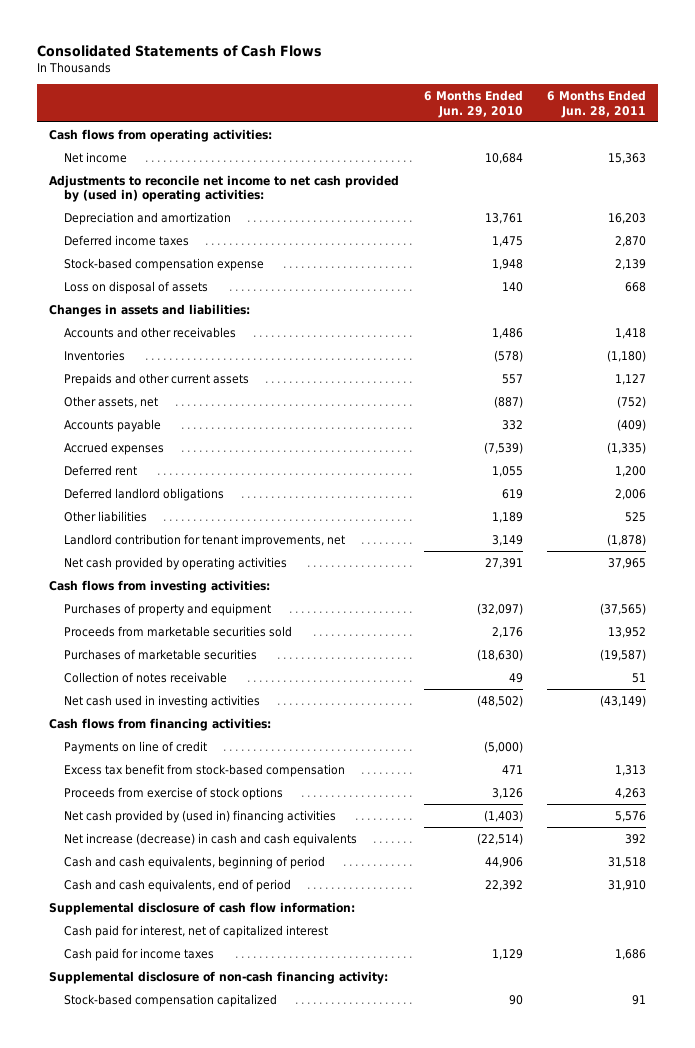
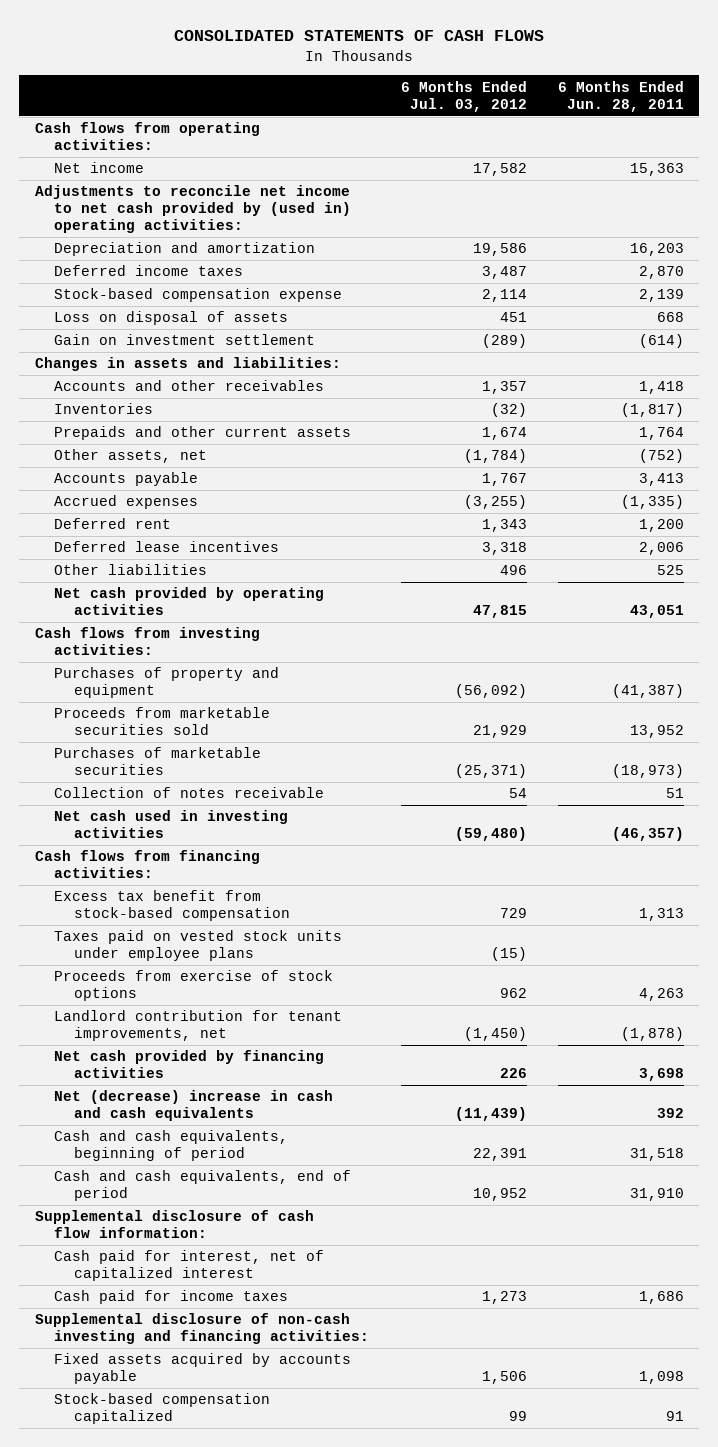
[37,45,323,58] Consolidated Statements of Cash Flows -> [174,30,545,42] CONSOLIDATED STATEMENTS OF CASH FLOWS
[423,90,523,118] 6 Months Ended Jun. 29, 2010 -> none
none -> [400,80,527,112] 6 Months Ended Jul. 03, 2012
none -> [54,334,316,346] Gain on investment settlement
[606,349,646,362] (1,180) -> [620,403,684,418] (1,817)
[614,373,646,385] 1,127 -> [638,427,684,441] 1,764
[616,418,646,431] (409) -> [638,473,684,487] 3,413
[63,487,224,501] Deferred landlord obligations -> none
none -> [54,541,280,553] Deferred lease incentives
[607,557,646,569] 37,965 -> [629,605,684,619] 43,051
[599,602,646,615] (37,565) -> [611,684,684,699] (41,387)
[599,648,646,661] (19,587) -> [611,764,684,779] (18,973)
[599,694,646,707] (43,149) -> [611,827,684,842] (46,357)
[63,740,207,754] Payments on line of credit -> none
none -> [54,930,343,962] Taxes paid on vested stock units under employee plans
[63,533,345,547] Landlord contribution for tenant improvements, net -> [54,1010,343,1042] Landlord contribution for tenant improvements, net
[63,809,336,823] Net cash provided by (used in) financing activities -> [54,1050,325,1079] Net cash provided by financing activities
[614,810,646,822] 5,576 -> [638,1068,684,1082] 3,698
[63,832,357,846] Net increase (decrease) in cash and cash equivalents -> [54,1090,334,1122] Net (decrease) increase in cash and cash equivalents
[49,970,389,984] Supplemental disclosure of non-cash financing activity: -> [34,1313,370,1345] Supplemental disclosure of non-cash investing and financing activities:
none -> [54,1353,352,1385] Fixed assets acquired by accounts payable

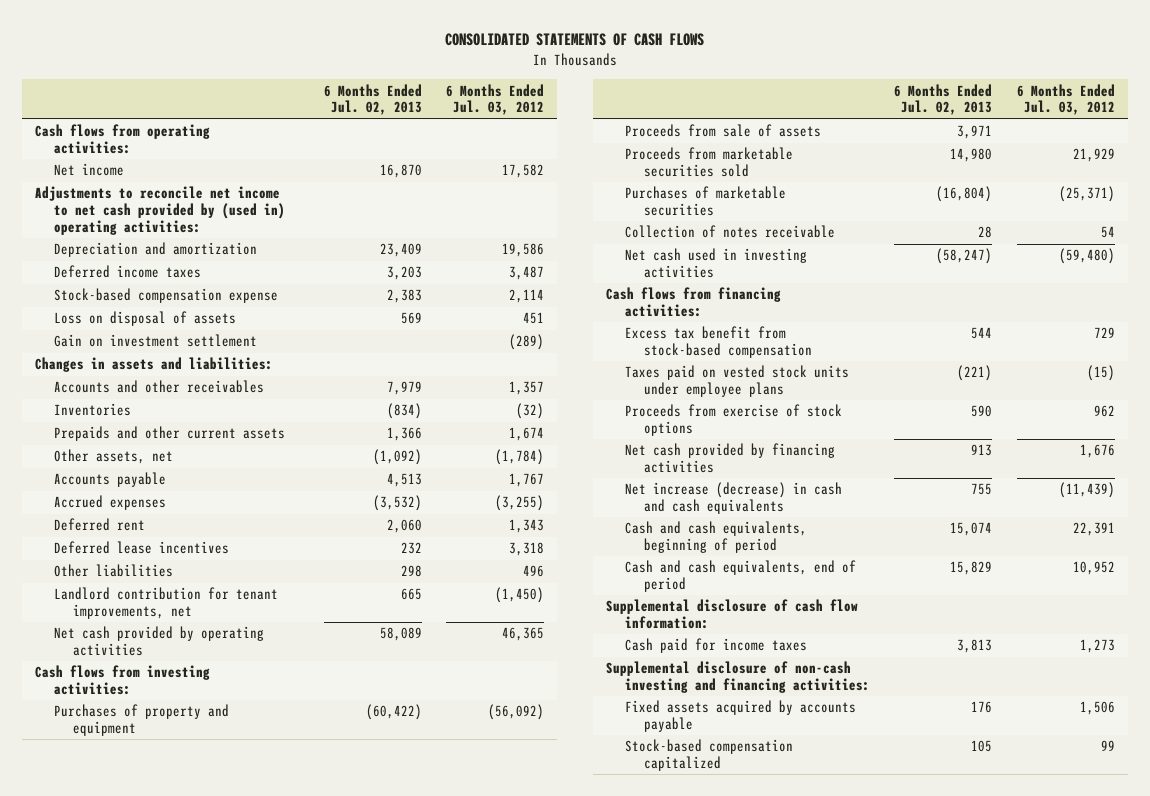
[557,80,684,112] 6 Months Ended Jun. 28, 2011 -> none
none -> [323,83,422,116] 6 Months Ended Jul. 02, 2013
[54,1010,343,1042] Landlord contribution for tenant improvements, net -> [53,587,278,620] Landlord contribution for tenant improvements, net
[472,605,527,619] 47,815 -> [502,627,545,642] 46,365
none -> [624,124,821,138] Proceeds from sale of assets
[499,1068,527,1079] 226 -> [1080,444,1116,459] 1,676
[54,1090,334,1122] Net (decrease) increase in cash and cash equivalents -> [624,482,842,515] Net increase (decrease) in cash and cash equivalents
[54,1250,325,1282] Cash paid for interest, net of capitalized interest -> none

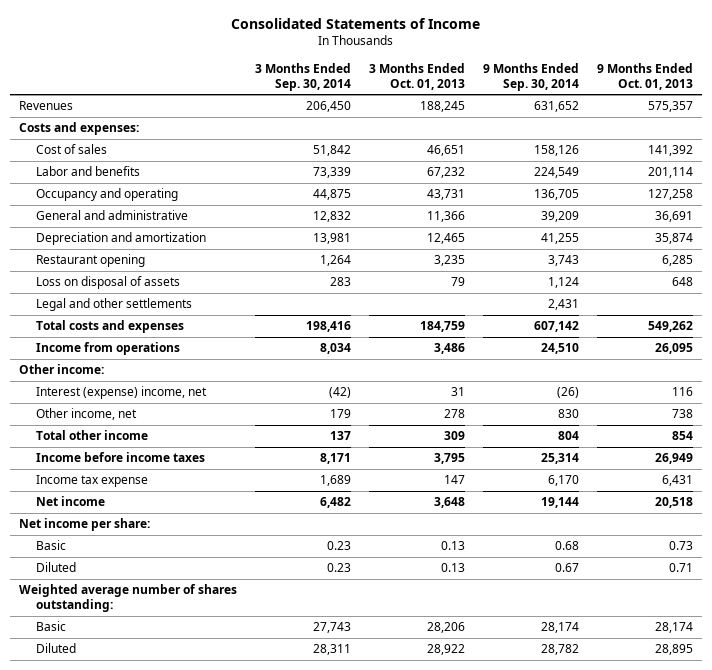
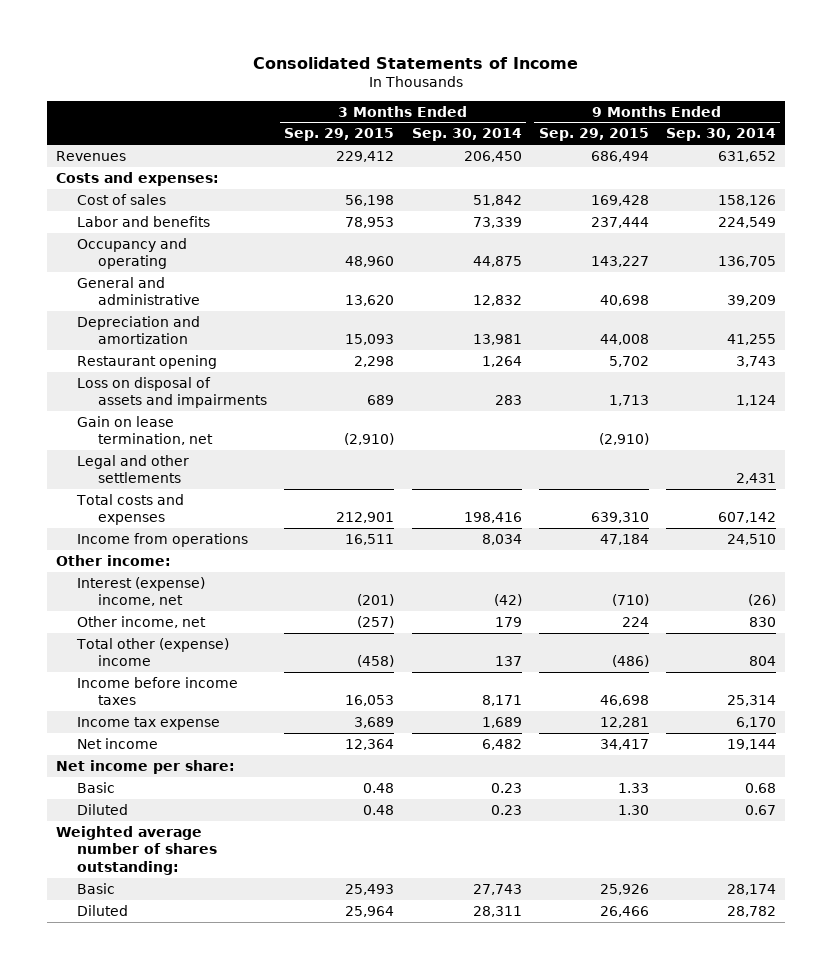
[369,62,466,90] 3 Months Ended Oct. 01, 2013 -> none
[597,62,694,90] 9 Months Ended Oct. 01, 2013 -> none
none -> [284,128,395,142] Sep. 29, 2015
none -> [538,128,649,142] Sep. 29, 2015
[35,276,180,290] Loss on disposal of assets -> [76,376,268,409] Loss on disposal of assets and impairments
none -> [76,415,214,446] Gain on lease termination, net
[35,430,148,441] Total other income -> [75,637,229,667] Total other (expense) income

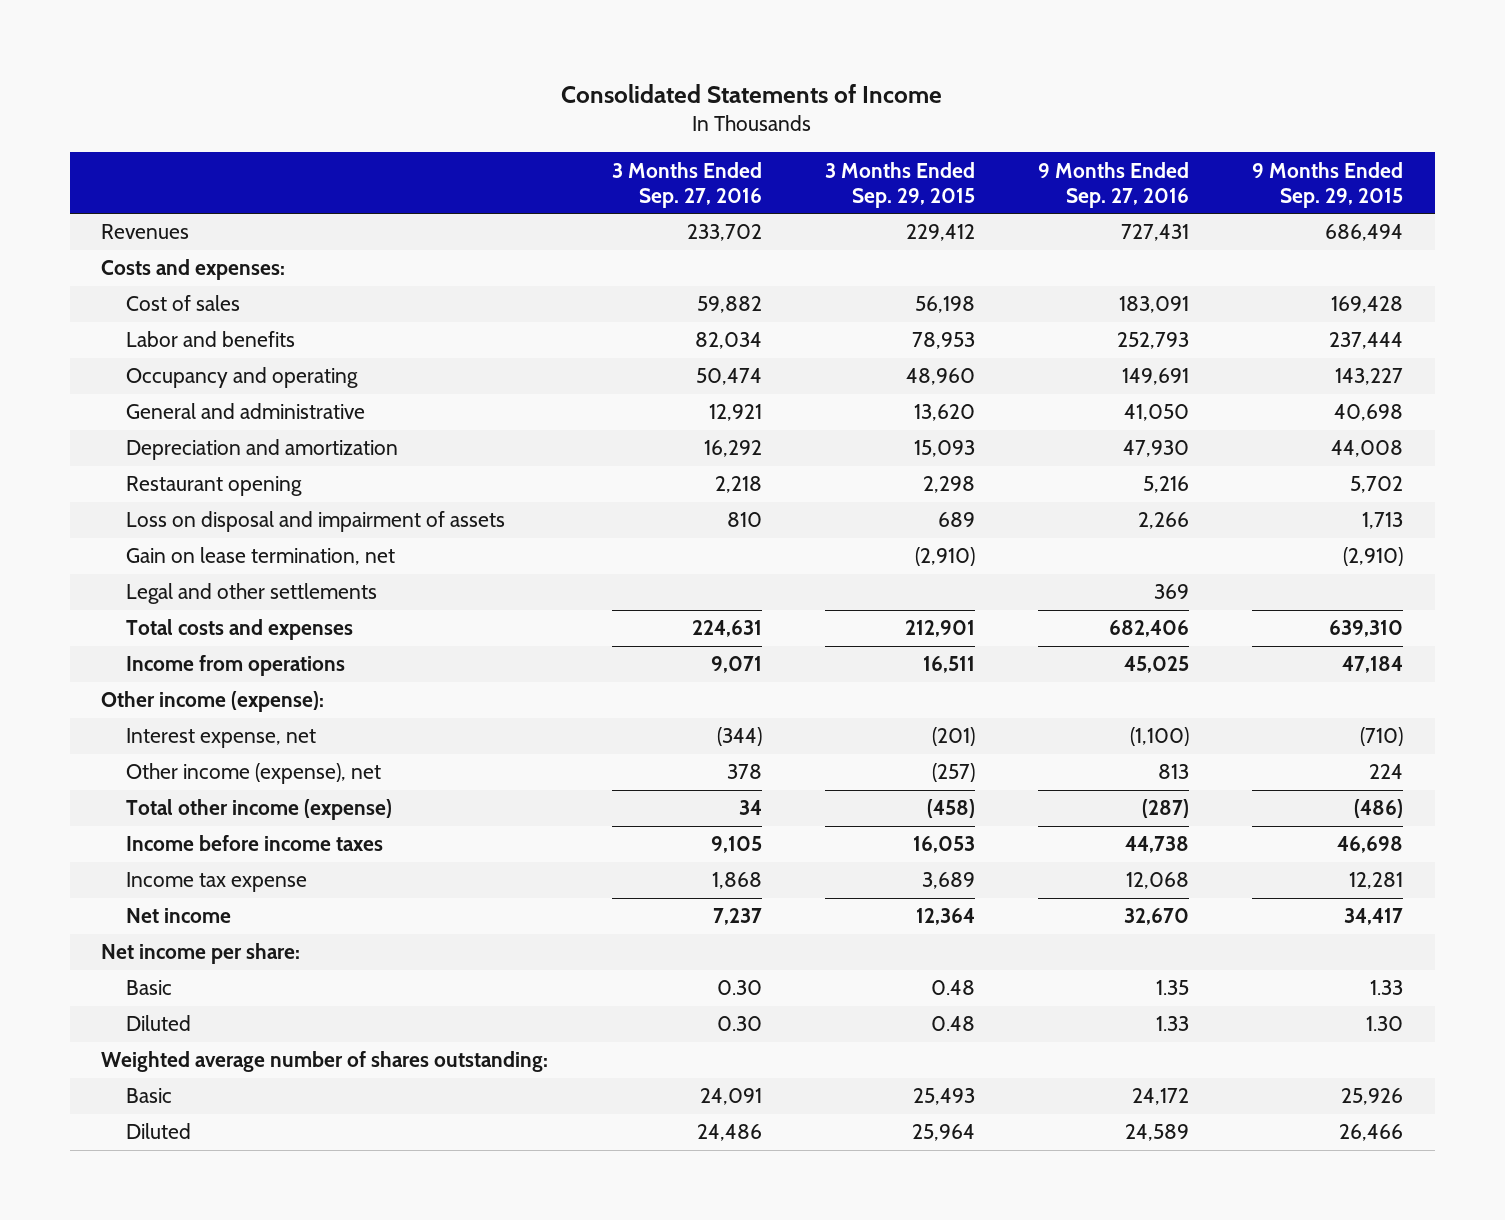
[411,128,522,142] Sep. 30, 2014 -> none
[665,128,776,142] Sep. 30, 2014 -> none
none -> [611,161,762,209] 3 Months Ended Sep. 27, 2016
none -> [1038,161,1190,209] 9 Months Ended Sep. 27, 2016
[76,376,268,409] Loss on disposal of assets and impairments -> [125,511,505,533] Loss on disposal and impairment of assets
[55,554,171,566] Other income: -> [101,691,325,713] Other income (expense):
[76,576,205,607] Interest (expense) income, net -> [125,728,316,749] Interest expense, net
[76,615,206,628] Other income, net -> [125,763,381,785] Other income (expense), net
[75,637,229,667] Total other (expense) income -> [125,799,392,821] Total other income (expense)

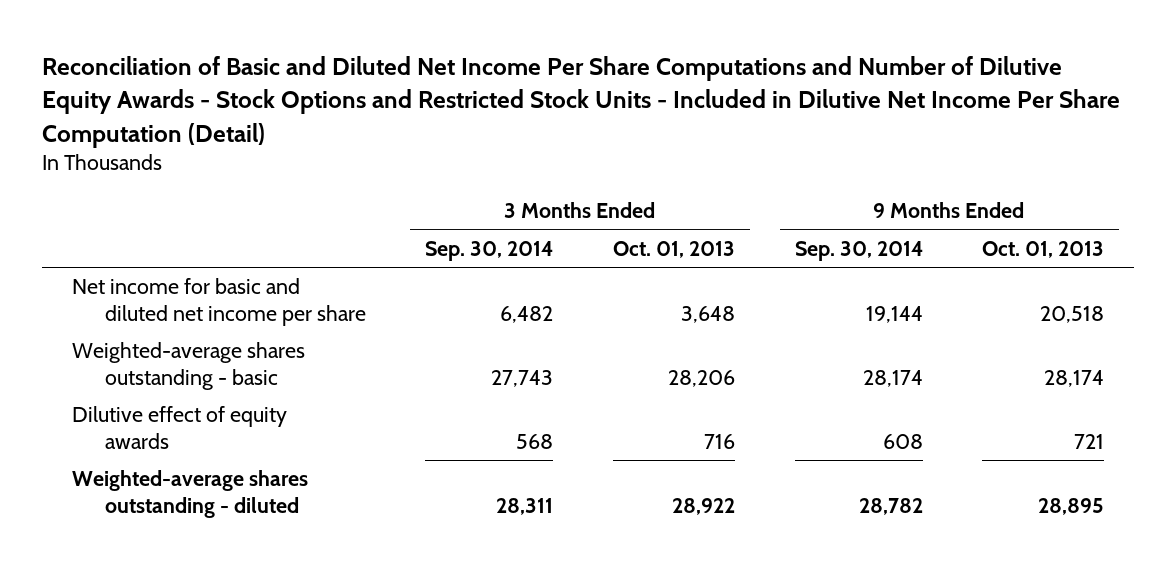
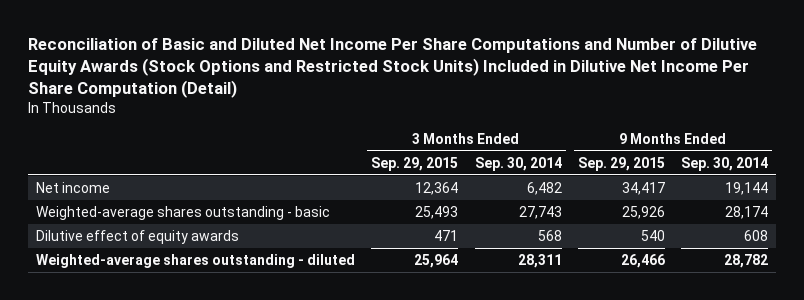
[42,56,1121,148] Reconciliation of Basic and Diluted Net Income Per Share Computations and Number of Dilutive Equity Awards - Stock Options and Restricted Stock Units - Included in Dilutive Net Income Per Share Computation (Detail) -> [27,37,757,98] Reconciliation of Basic and Diluted Net Income Per Share Computations and Number of Dilutive Equity Awards (Stock Options and Restricted Stock Units) Included in Dilutive Net Income Per Share Computation (Detail)
[612,240,735,258] Oct. 01, 2013 -> none
[982,240,1105,258] Oct. 01, 2013 -> none
none -> [371,156,459,171] Sep. 29, 2015
none -> [577,156,665,171] Sep. 29, 2015
[71,278,366,326] Net income for basic and diluted net income per share -> [35,181,110,193] Net income

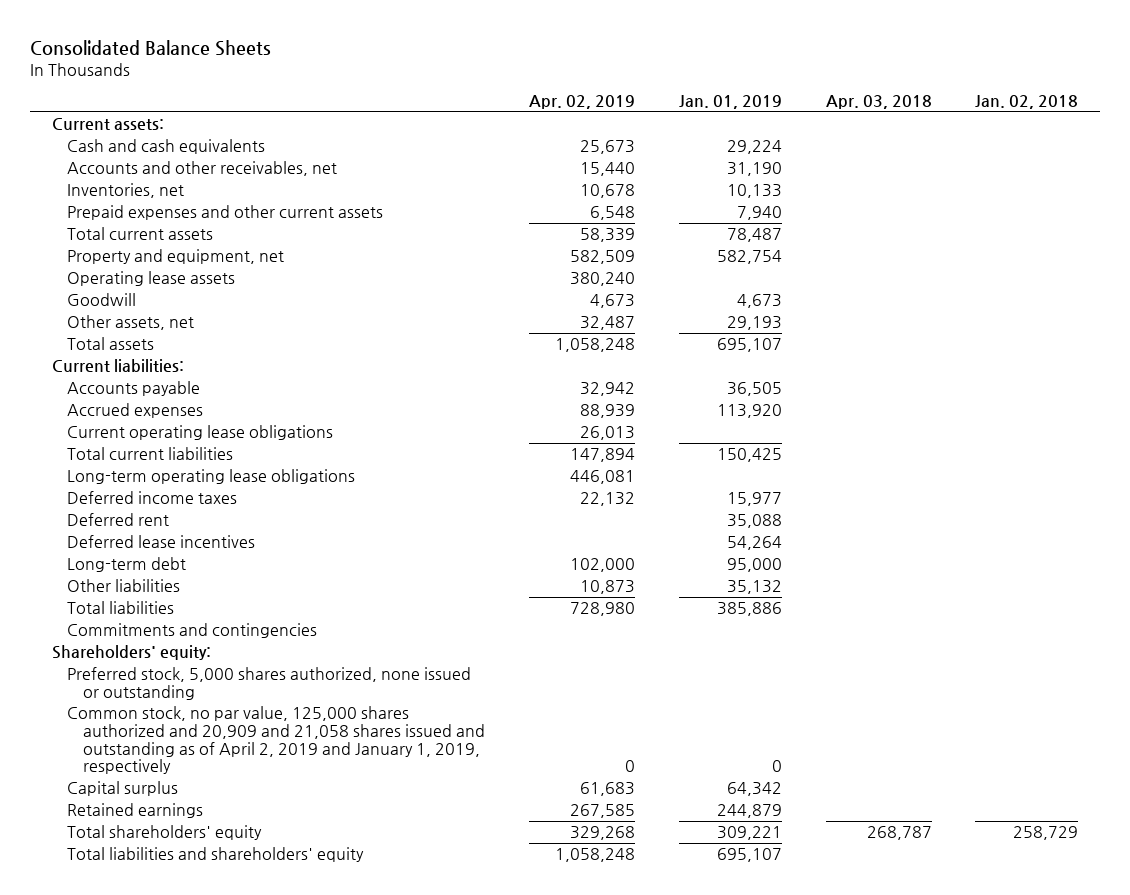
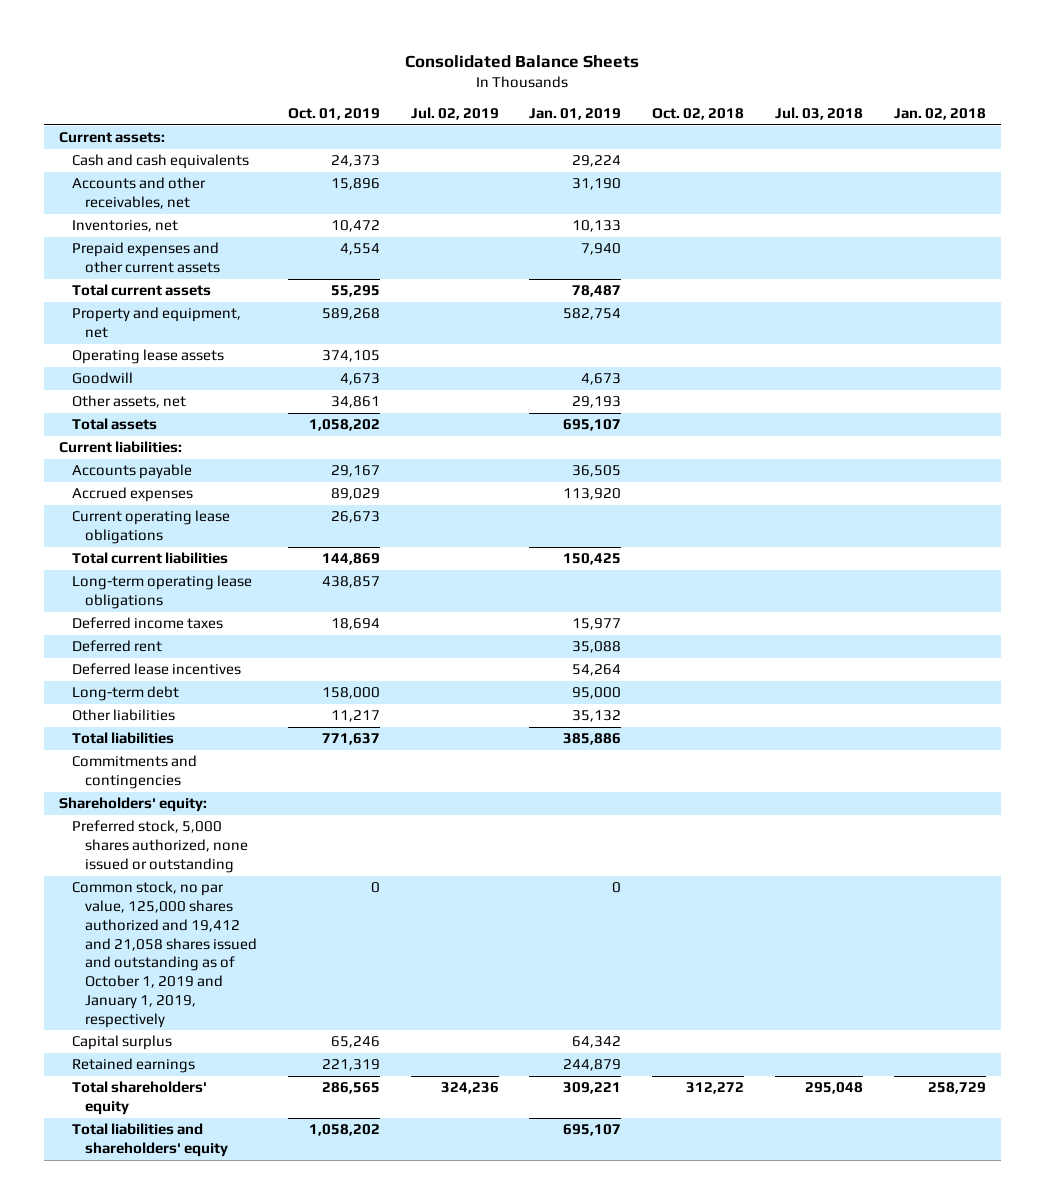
[528,95,635,110] Apr. 02, 2019 -> none
[825,95,932,110] Apr. 03, 2018 -> none
none -> [287,108,380,121] Oct. 01, 2019
none -> [410,107,499,121] Jul. 02, 2019
none -> [652,108,745,121] Oct. 02, 2018
none -> [774,107,863,121] Jul. 03, 2018
[67,706,486,775] Common stock, no par value, 125,000 shares authorized and 20,909 and 21,058 shares issued and outstanding as of April 2, 2019 and January 1, 2019, respectively -> [72,881,258,1028] Common stock, no par value, 125,000 shares authorized and 19,412 and 21,058 shares issued and outstanding as of October 1, 2019 and January 1, 2019, respectively

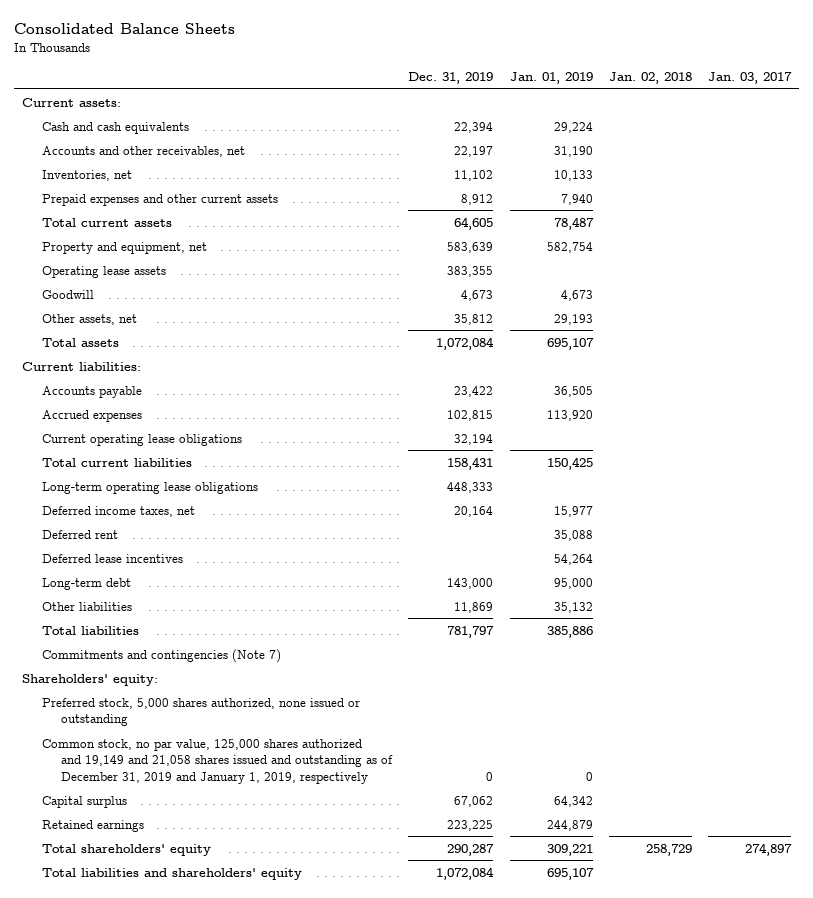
[287,108,380,121] Oct. 01, 2019 -> none
[410,107,499,121] Jul. 02, 2019 -> none
[652,108,745,121] Oct. 02, 2018 -> none
[774,107,863,121] Jul. 03, 2018 -> none
none -> [408,71,494,84] Dec. 31, 2019
none -> [707,71,792,84] Jan. 03, 2017
[72,617,224,630] Deferred income taxes -> [41,505,195,517] Deferred income taxes, net
[72,755,198,790] Commitments and contingencies -> [41,648,281,663] Commitments and contingencies (Note 7)
[72,881,258,1028] Common stock, no par value, 125,000 shares authorized and 19,412 and 21,058 shares issued and outstanding as of October 1, 2019 and January 1, 2019, respectively -> [41,738,394,784] Common stock, no par value, 125,000 shares authorized and 19,149 and 21,058 shares issued and outstanding as of December 31, 2019 and January 1, 2019, respectively

